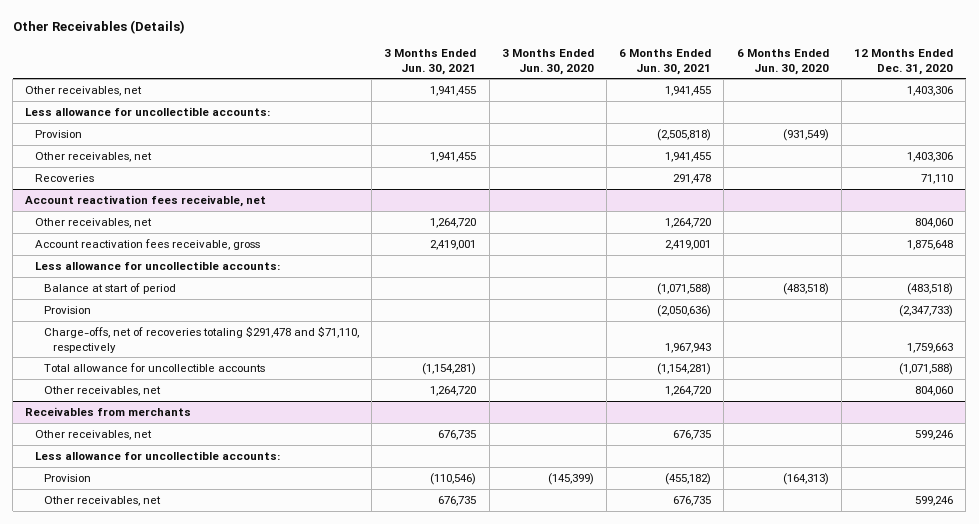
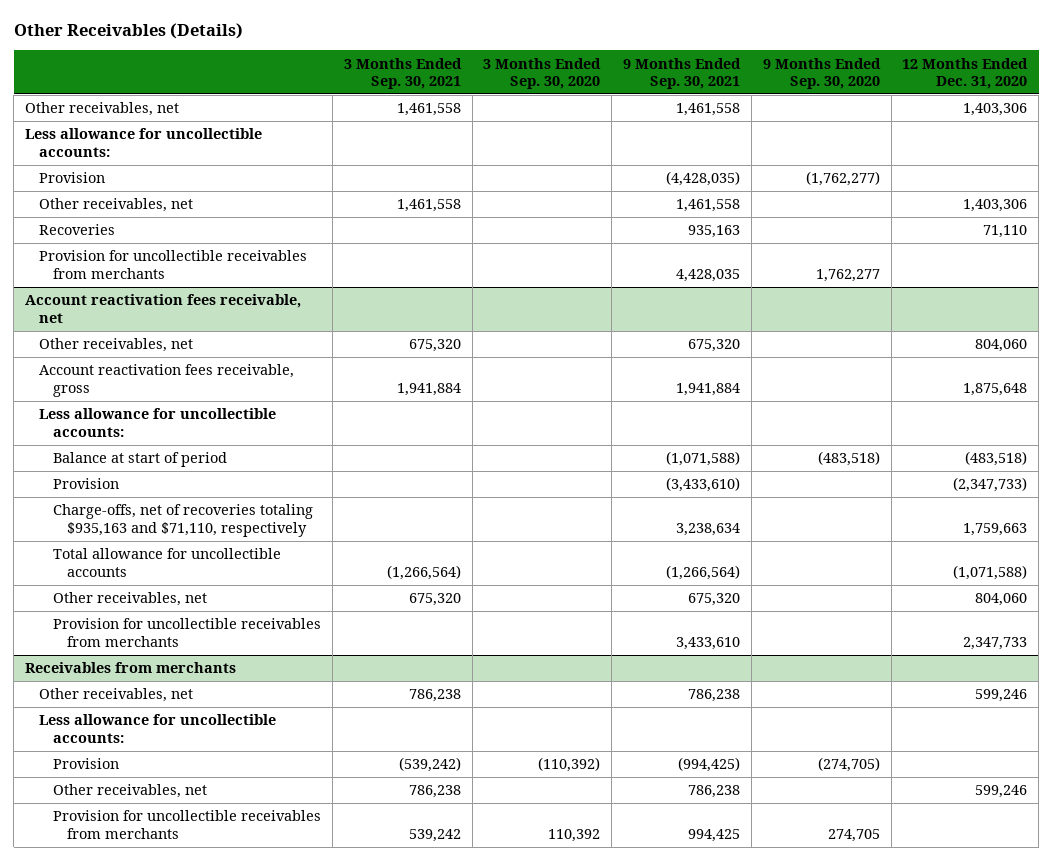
[384,48,477,75] 3 Months Ended Jun. 30, 2021 -> none
[501,48,594,75] 3 Months Ended Jun. 30, 2020 -> none
[619,48,712,75] 6 Months Ended Jun. 30, 2021 -> none
[736,48,829,75] 6 Months Ended Jun. 30, 2020 -> none
none -> [343,57,462,90] 3 Months Ended Sep. 30, 2021
none -> [483,57,602,90] 3 Months Ended Sep. 30, 2020
none -> [623,57,742,90] 9 Months Ended Sep. 30, 2021
none -> [762,57,881,90] 9 Months Ended Sep. 30, 2020
none -> [39,250,308,279] Provision for uncollectible receivables from merchants
[44,325,360,353] Charge-offs, net of recoveries totaling $291,478 and $71,110, respectively -> [53,504,314,537] Charge-offs, net of recoveries totaling $935,163 and $71,110, respectively
none -> [53,618,322,647] Provision for uncollectible receivables from merchants
none -> [53,810,322,839] Provision for uncollectible receivables from merchants

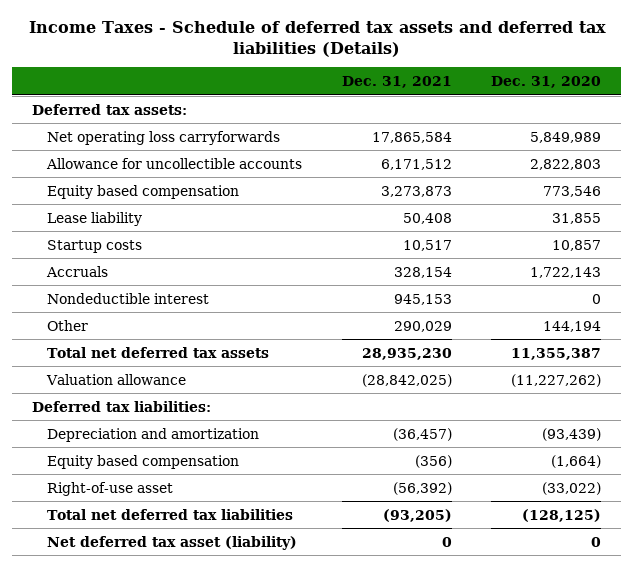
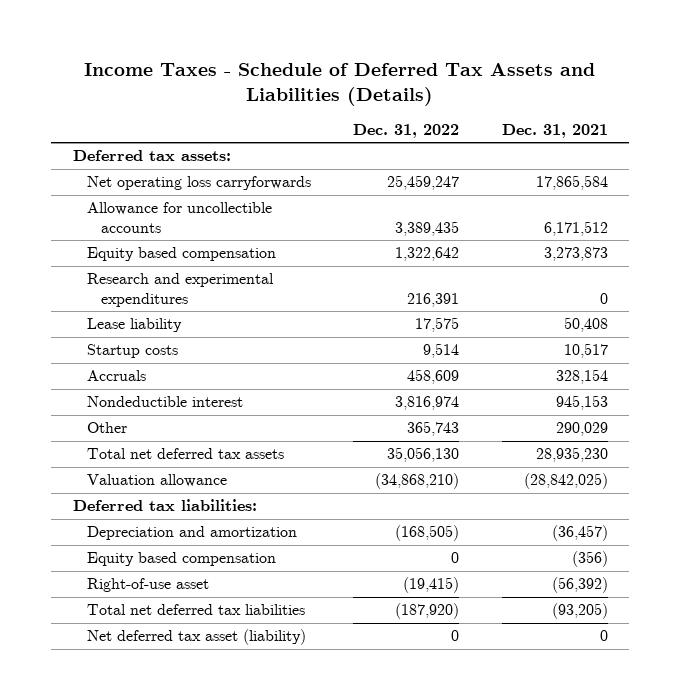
[28,21,606,57] Income Taxes - Schedule of deferred tax assets and deferred tax liabilities (Details) -> [84,63,596,106] Income Taxes - Schedule of Deferred Tax Assets and Liabilities (Details)
[491,75,602,88] Dec. 31, 2020 -> none
none -> [353,124,460,139] Dec. 31, 2022
none -> [86,273,274,308] Research and experimental expenditures

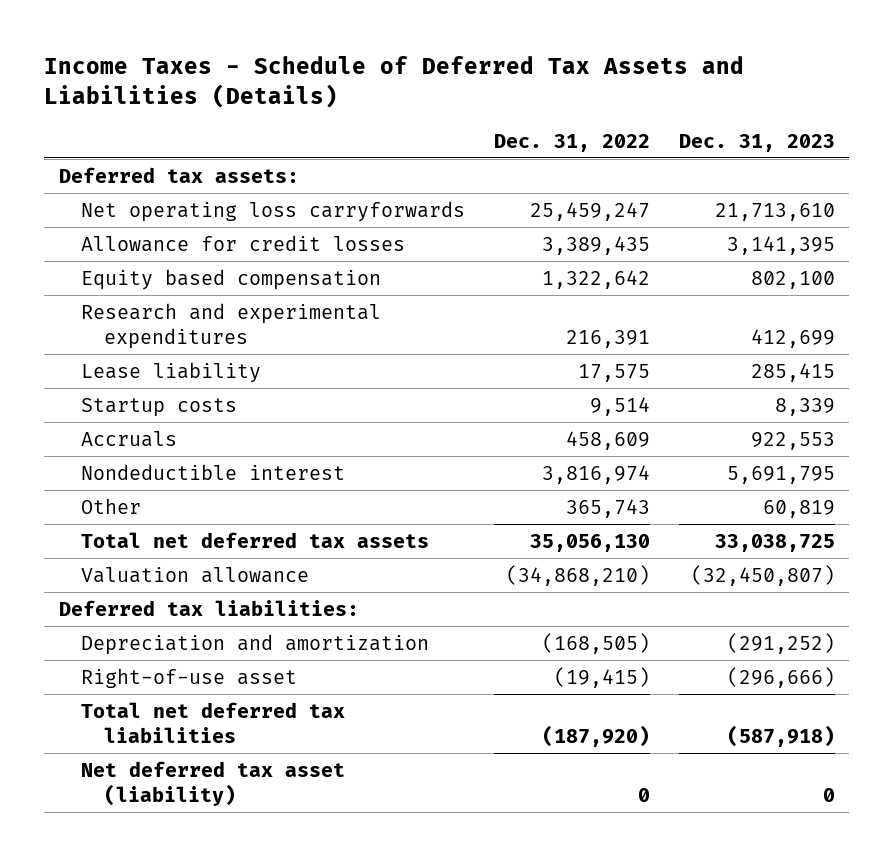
[501,124,608,139] Dec. 31, 2021 -> none
none -> [678,133,835,152] Dec. 31, 2023
[86,202,272,234] Allowance for uncollectible accounts -> [81,234,406,252] Allowance for credit losses
[86,552,276,567] Equity based compensation -> none

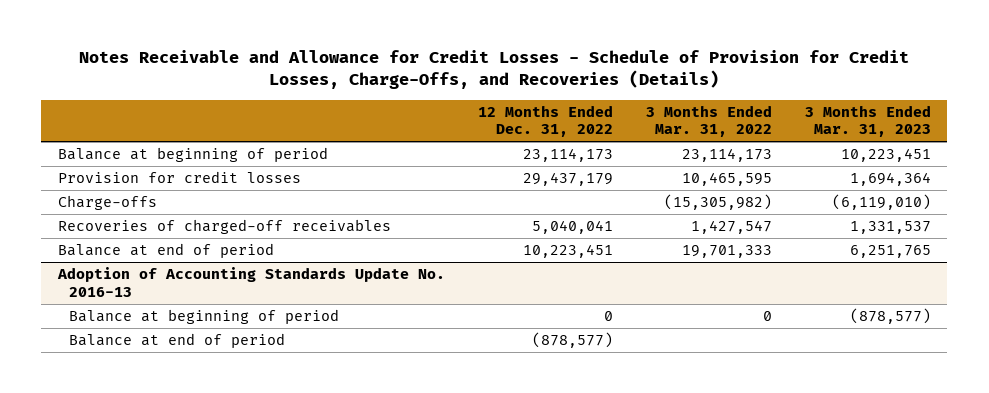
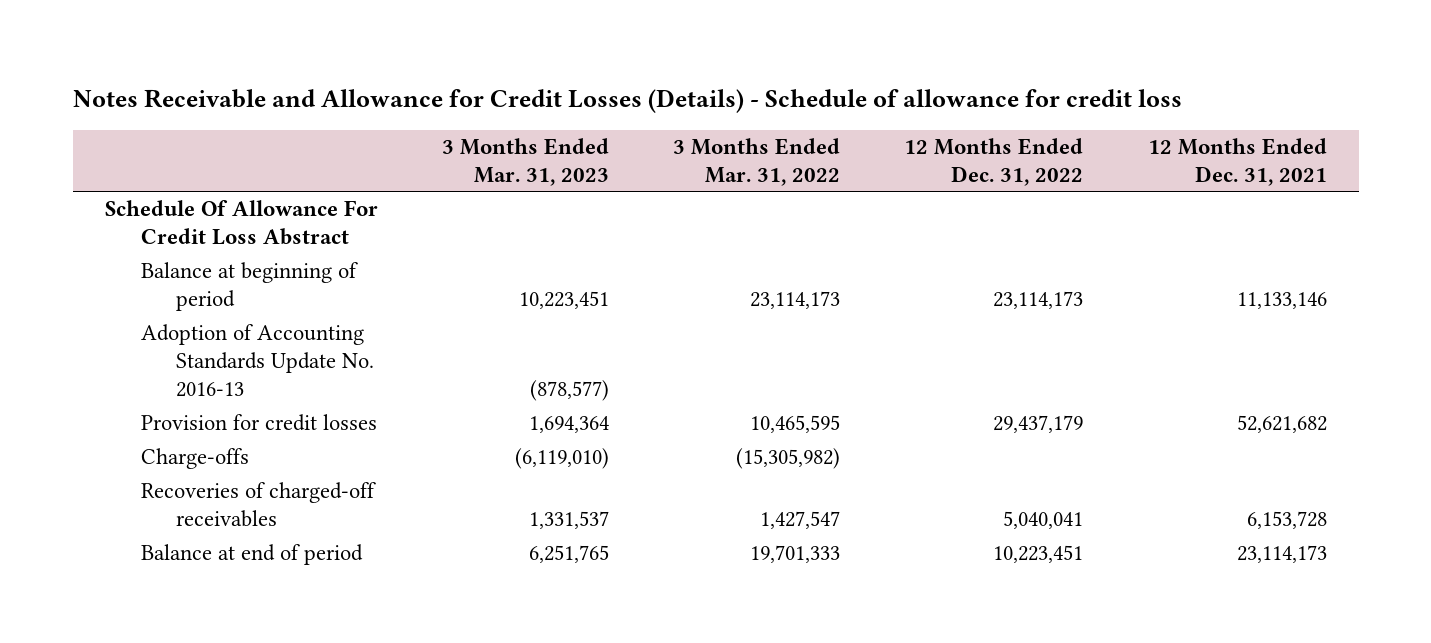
[79,50,910,90] Notes Receivable and Allowance for Credit Losses - Schedule of Provision for Credit Losses, Charge-Offs, and Recoveries (Details) -> [72,89,1182,114] Notes Receivable and Allowance for Credit Losses (Details) - Schedule of allowance for credit loss
none -> [1147,137,1327,186] 12 Months Ended Dec. 31, 2021
none -> [104,200,378,246] Schedule Of Allowance For Credit Loss Abstract
none -> [140,324,375,398] Adoption of Accounting Standards Update No. 2016-13
[56,267,445,297] Adoption of Accounting Standards Update No. 2016-13 -> none
[69,309,340,325] Balance at beginning of period -> none
[69,333,286,349] Balance at end of period -> none

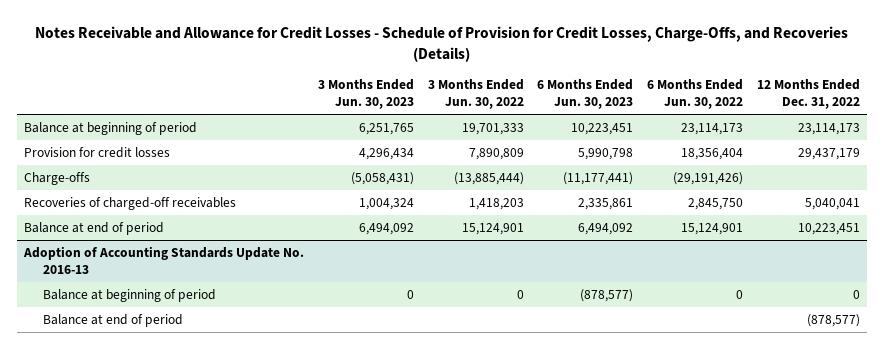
[72,89,1182,114] Notes Receivable and Allowance for Credit Losses (Details) - Schedule of allowance for credit loss -> [35,26,849,63] Notes Receivable and Allowance for Credit Losses - Schedule of Provision for Credit Losses, Charge-Offs, and Recoveries (Details)
[441,137,609,186] 3 Months Ended Mar. 31, 2023 -> none
[673,137,841,186] 3 Months Ended Mar. 31, 2022 -> none
[1147,137,1327,186] 12 Months Ended Dec. 31, 2021 -> none
none -> [317,79,414,110] 3 Months Ended Jun. 30, 2023
none -> [427,79,524,110] 3 Months Ended Jun. 30, 2022
none -> [537,79,634,110] 6 Months Ended Jun. 30, 2023
none -> [647,79,744,110] 6 Months Ended Jun. 30, 2022
[104,200,378,246] Schedule Of Allowance For Credit Loss Abstract -> none
[140,324,375,398] Adoption of Accounting Standards Update No. 2016-13 -> none
none -> [23,245,305,274] Adoption of Accounting Standards Update No. 2016-13
none -> [43,288,217,302] Balance at beginning of period
none -> [43,313,184,327] Balance at end of period

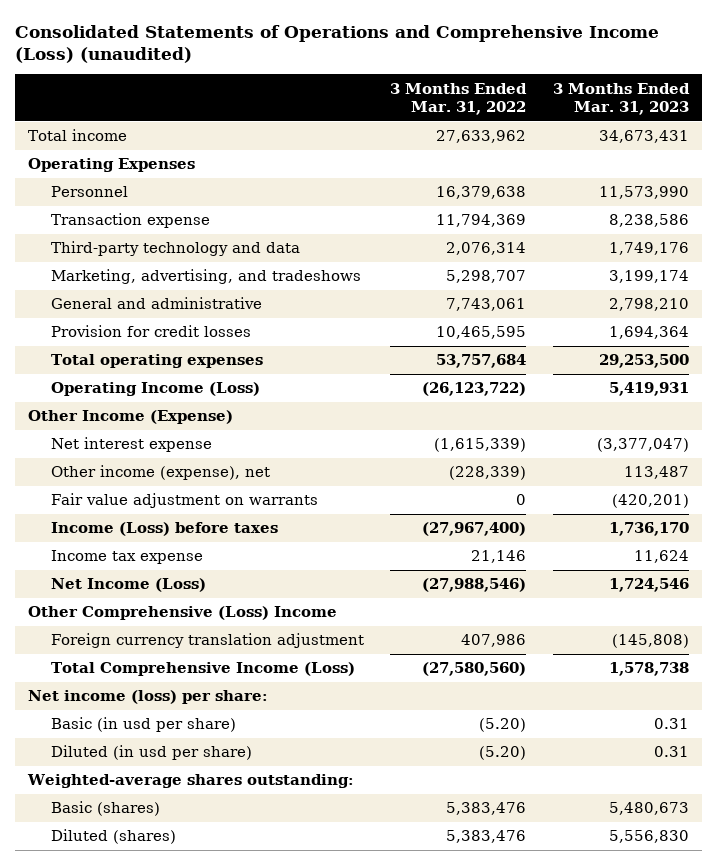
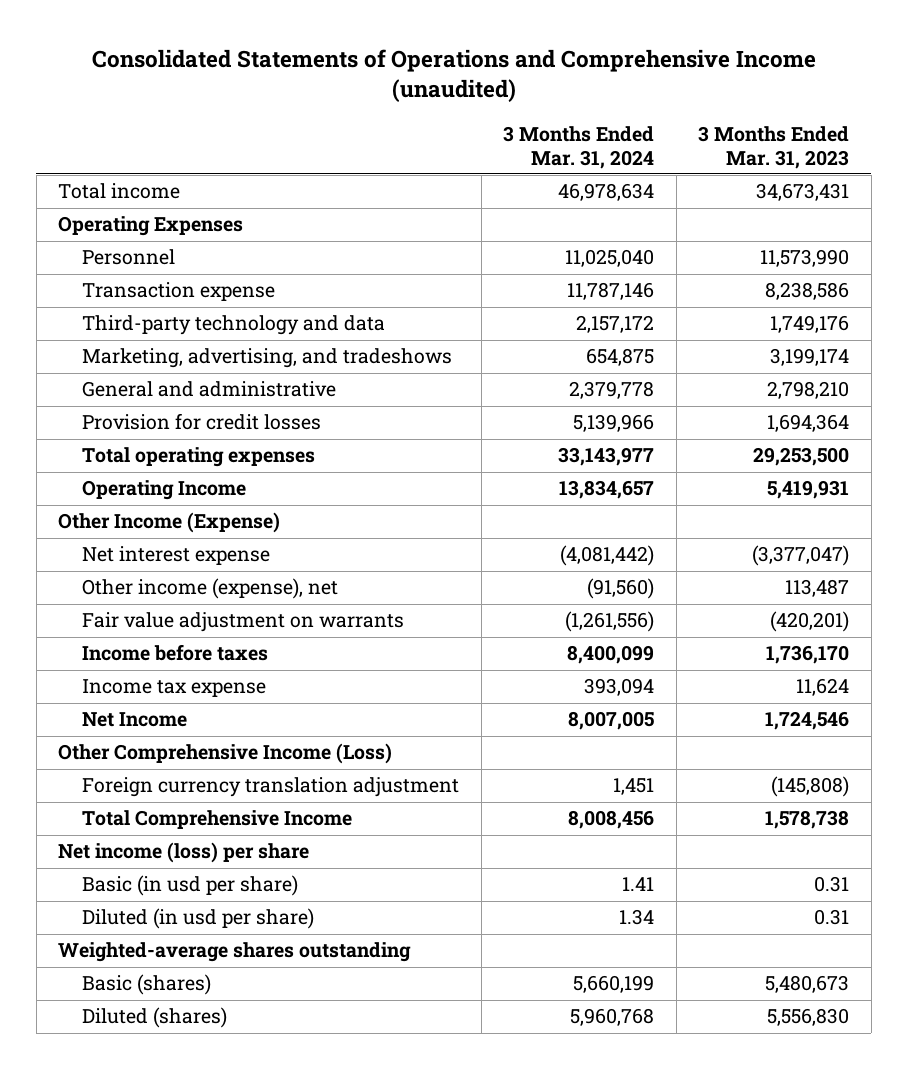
[15,24,660,63] Consolidated Statements of Operations and Comprehensive Income (Loss) (unaudited) -> [91,48,816,103] Consolidated Statements of Operations and Comprehensive Income (unaudited)
[390,82,528,115] 3 Months Ended Mar. 31, 2022 -> none
none -> [503,125,655,169] 3 Months Ended Mar. 31, 2024
[51,382,261,397] Operating Income (Loss) -> [82,480,247,501] Operating Income
[51,522,279,537] Income (Loss) before taxes -> [82,644,269,662] Income before taxes
[51,578,207,593] Net Income (Loss) -> [82,712,188,728] Net Income
[28,606,338,621] Other Comprehensive (Loss) Income -> [58,743,393,765] Other Comprehensive Income (Loss)
[51,662,356,677] Total Comprehensive Income (Loss) -> [82,810,353,830] Total Comprehensive Income
[28,690,269,705] Net income (loss) per share: -> [58,842,310,864] Net income (loss) per share
[27,774,355,789] Weighted-average shares outstanding: -> [58,942,412,963] Weighted-average shares outstanding

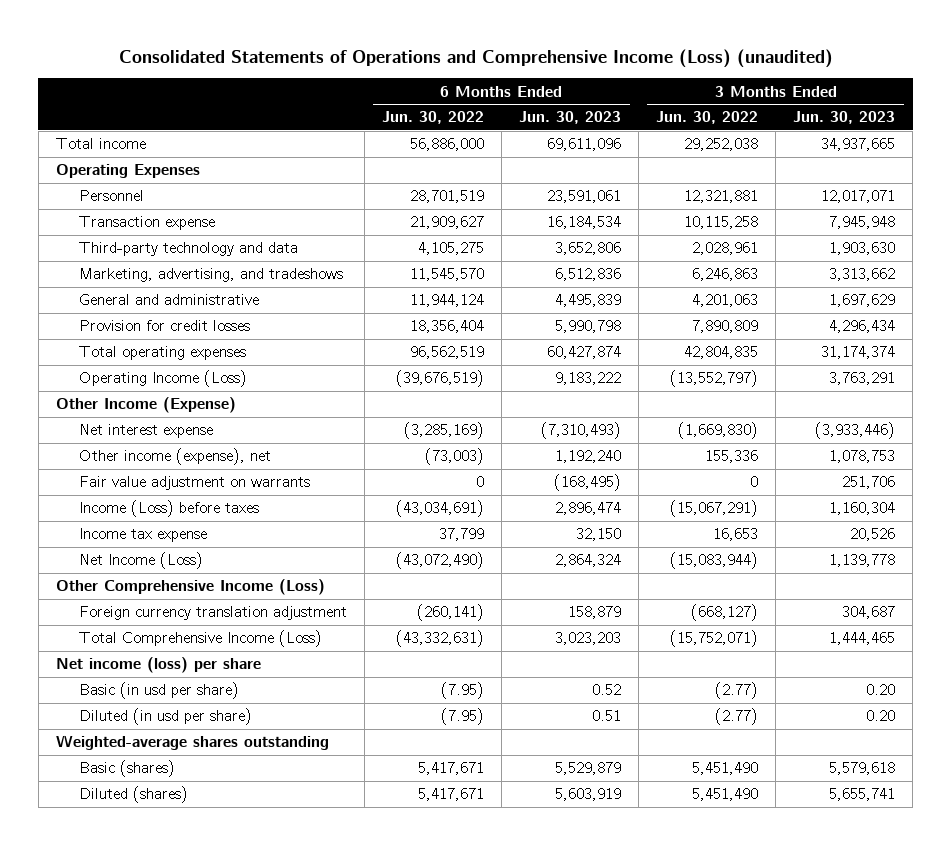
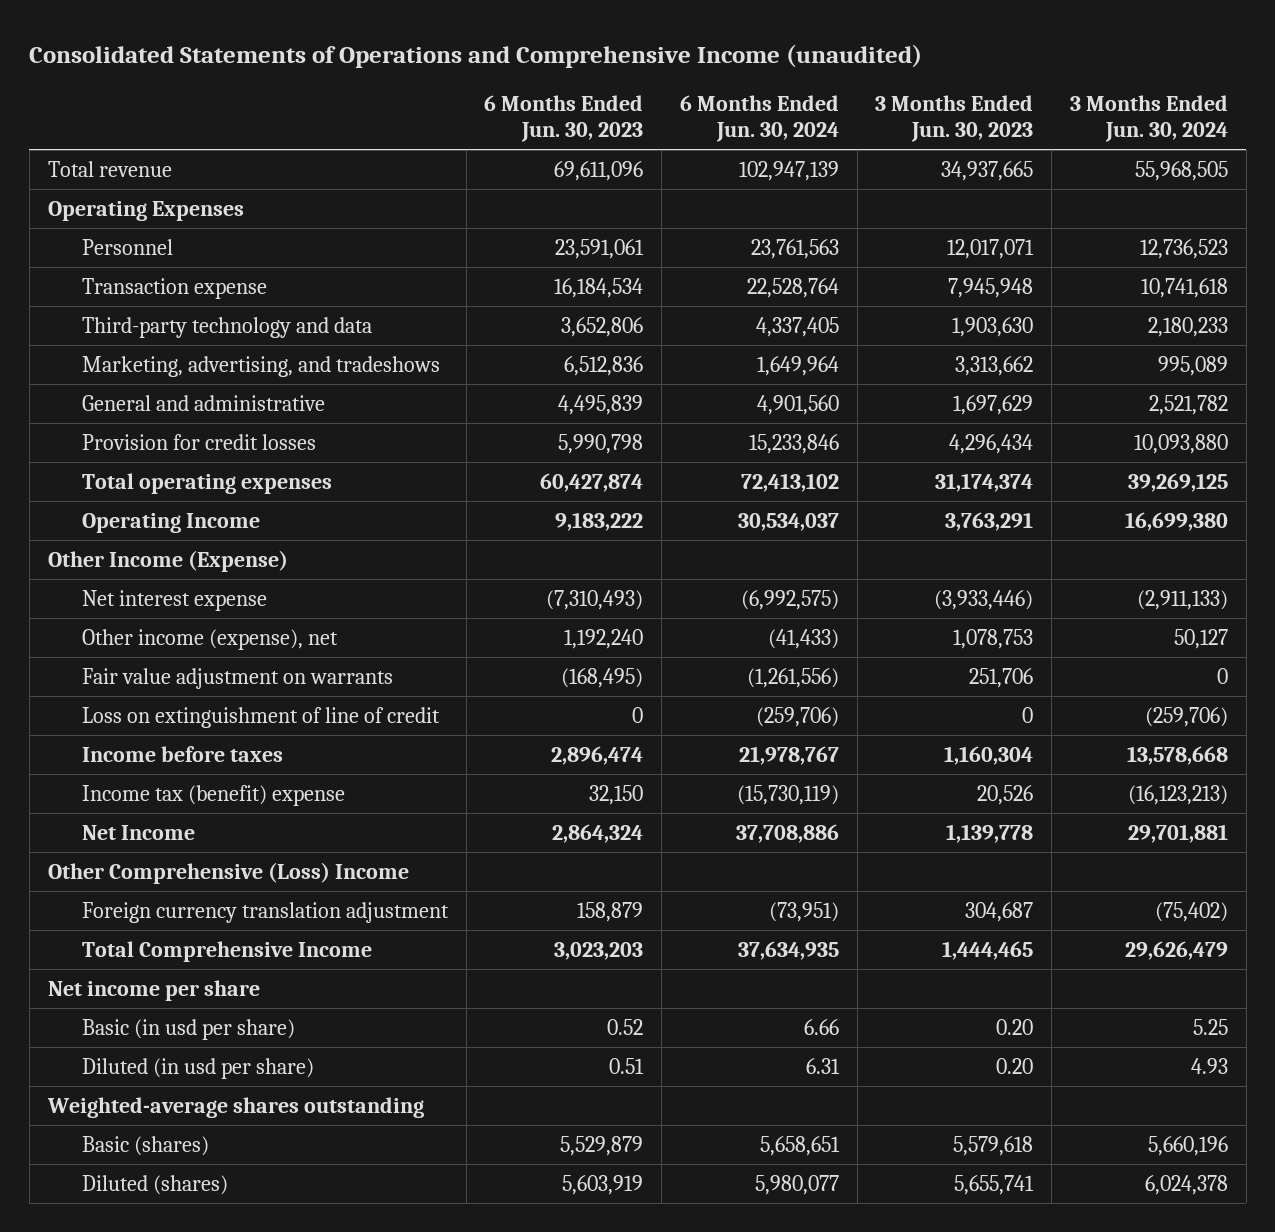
[118,48,833,68] Consolidated Statements of Operations and Comprehensive Income (Loss) (unaudited) -> [29,43,923,68] Consolidated Statements of Operations and Comprehensive Income (unaudited)
[381,111,484,125] Jun. 30, 2022 -> none
[656,111,759,125] Jun. 30, 2022 -> none
none -> [679,95,839,142] 6 Months Ended Jun. 30, 2024
none -> [1069,95,1228,142] 3 Months Ended Jun. 30, 2024
[56,138,147,150] Total income -> [47,160,172,177] Total revenue
[78,370,247,388] Operating Income (Loss) -> [81,512,260,533] Operating Income
none -> [81,706,440,728] Loss on extinguishment of line of credit
[78,500,259,518] Income (Loss) before taxes -> [81,745,283,762] Income before taxes
[78,528,207,543] Income tax expense -> [81,784,345,806] Income tax (benefit) expense
[78,552,203,570] Net Income (Loss) -> [81,824,195,840] Net Income
[56,579,326,596] Other Comprehensive Income (Loss) -> [47,861,409,884] Other Comprehensive (Loss) Income
[78,630,322,648] Total Comprehensive Income (Loss) -> [81,940,372,962] Total Comprehensive Income
[56,657,262,674] Net income (loss) per share -> [47,979,260,1001] Net income per share

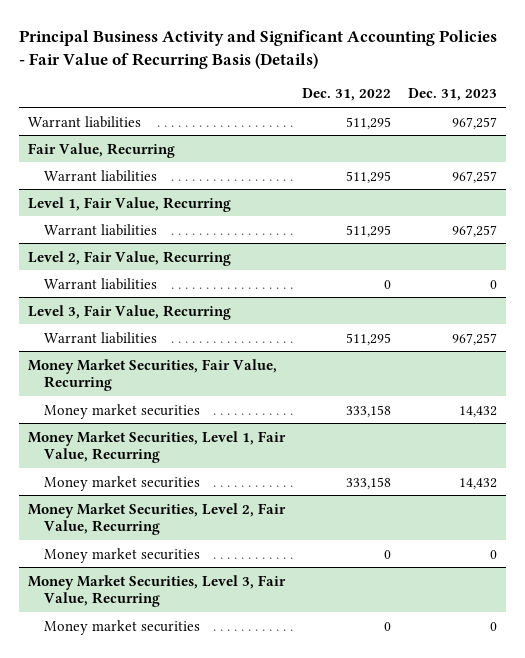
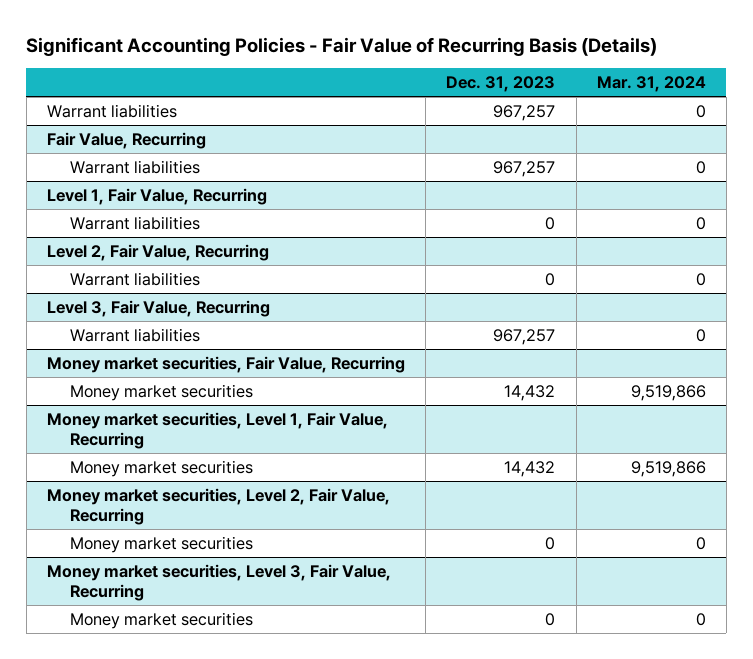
[19,30,498,70] Principal Business Activity and Significant Accounting Policies - Fair Value of Recurring Basis (Details) -> [26,36,658,56] Significant Accounting Policies - Fair Value of Recurring Basis (Details)
[301,88,391,102] Dec. 31, 2022 -> none
none -> [596,75,706,92] Mar. 31, 2024
[452,224,498,237] 967,257 -> [545,216,556,230] 0
[27,358,277,392] Money Market Securities, Fair Value, Recurring -> [47,355,406,373] Money market securities, Fair Value, Recurring
[27,430,286,464] Money Market Securities, Level 1, Fair Value, Recurring -> [47,411,389,449] Money market securities, Level 1, Fair Value, Recurring
[27,502,286,536] Money Market Securities, Level 2, Fair Value, Recurring -> [47,487,391,525] Money market securities, Level 2, Fair Value, Recurring
[27,574,286,608] Money Market Securities, Level 3, Fair Value, Recurring -> [47,563,392,601] Money market securities, Level 3, Fair Value, Recurring

